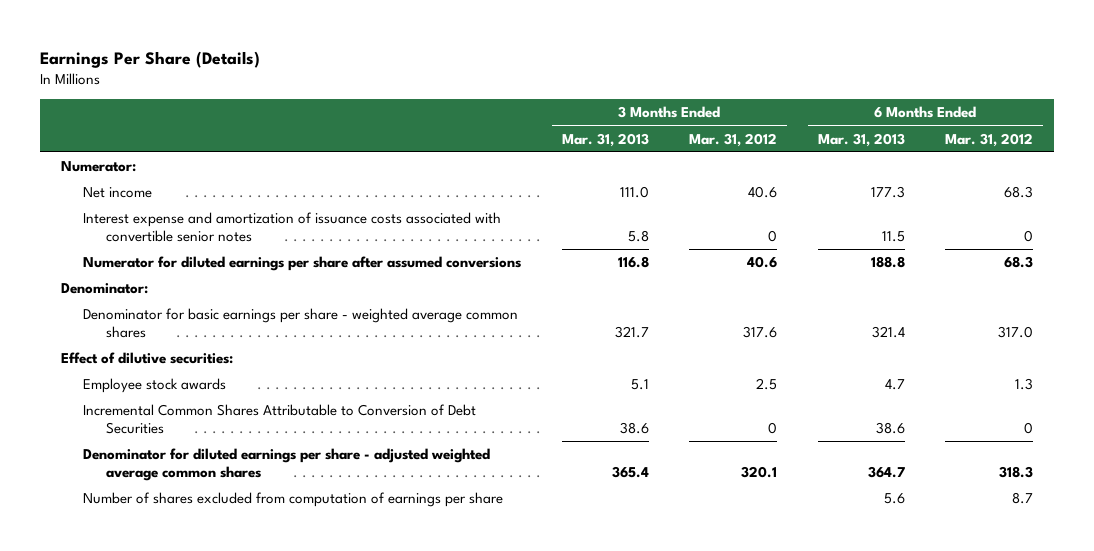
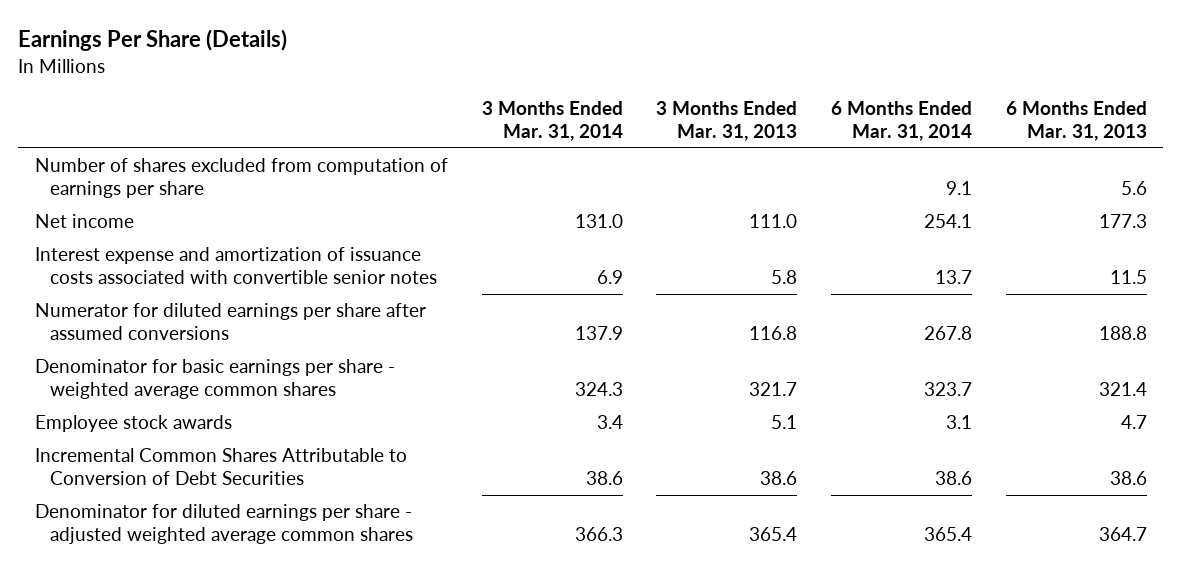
[689,132,778,147] Mar. 31, 2012 -> none
[945,132,1034,147] Mar. 31, 2012 -> none
none -> [481,101,623,142] 3 Months Ended Mar. 31, 2014
none -> [830,101,972,142] 6 Months Ended Mar. 31, 2014
[60,161,136,173] Numerator: -> none
[83,492,504,508] Number of shares excluded from computation of earnings per share -> [34,158,448,199] Number of shares excluded from computation of earnings per share
[60,283,148,295] Denominator: -> none
[60,352,233,365] Effect of dilutive securities: -> none

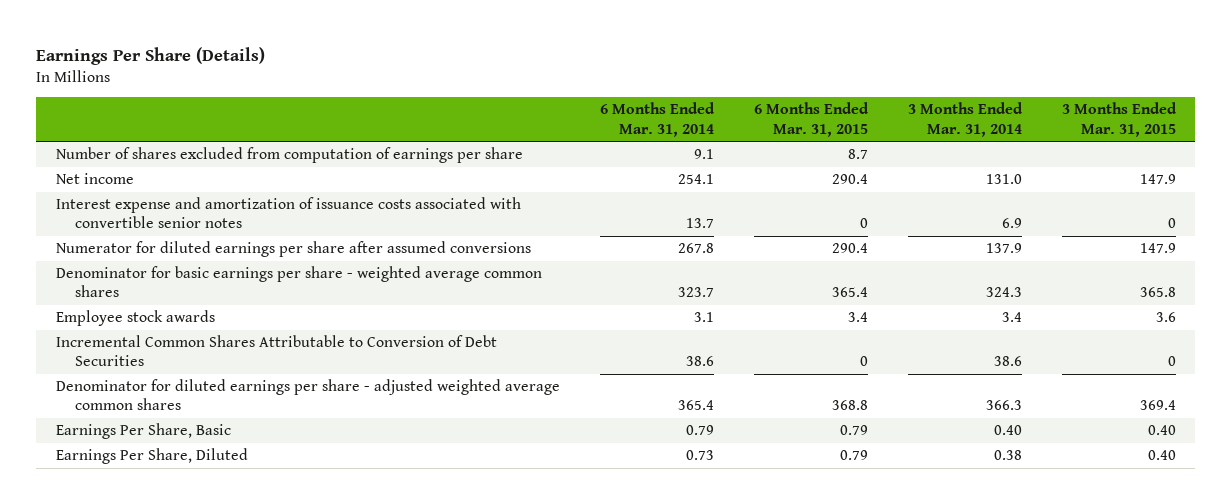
[656,101,798,142] 3 Months Ended Mar. 31, 2013 -> none
[1005,101,1147,142] 6 Months Ended Mar. 31, 2013 -> none
none -> [753,102,869,137] 6 Months Ended Mar. 31, 2015
none -> [1061,102,1177,137] 3 Months Ended Mar. 31, 2015
none -> [56,423,232,440] Earnings Per Share, Basic
none -> [56,448,249,465] Earnings Per Share, Diluted

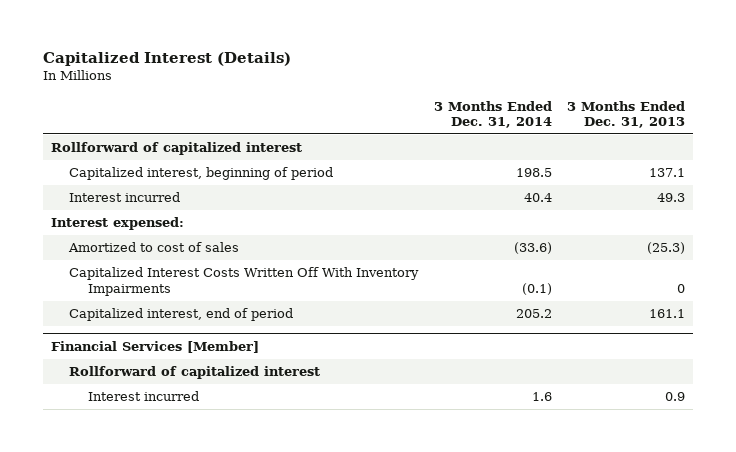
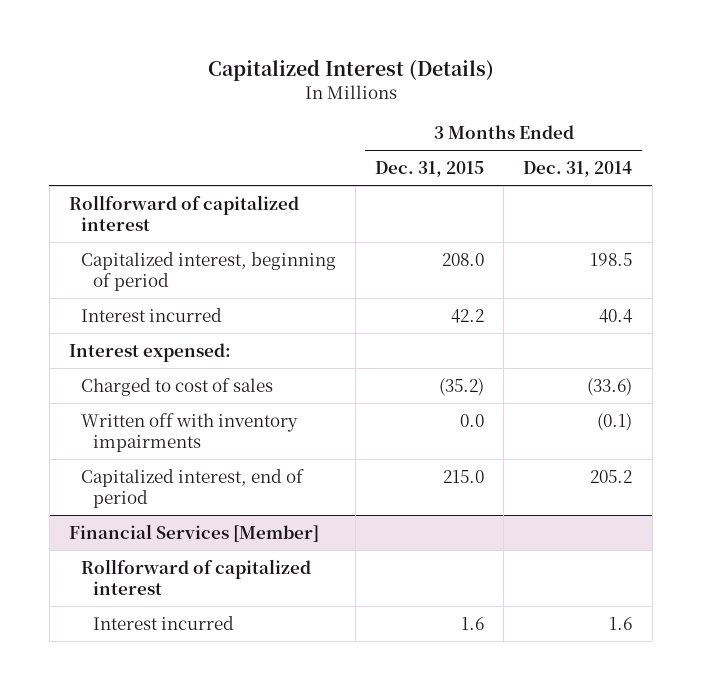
[567,100,686,128] 3 Months Ended Dec. 31, 2013 -> none
none -> [375,161,485,178] Dec. 31, 2015
[68,242,240,253] Amortized to cost of sales -> [80,377,273,396] Charged to cost of sales
[69,267,420,296] Capitalized Interest Costs Written Off With Inventory Impairments -> [80,412,298,452] Written off with inventory impairments

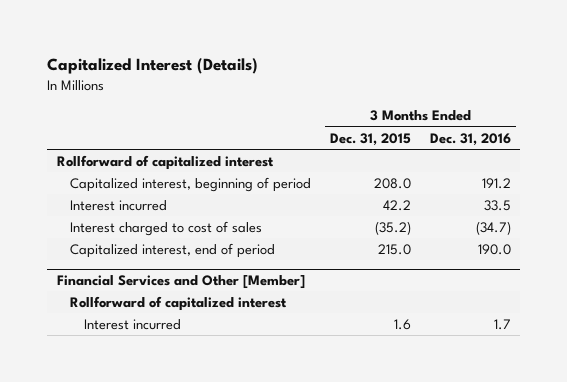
[523,161,633,178] Dec. 31, 2014 -> none
none -> [429,132,511,146] Dec. 31, 2016
[68,342,231,362] Interest expensed: -> none
[80,412,298,452] Written off with inventory impairments -> none
[80,377,273,396] Charged to cost of sales -> [70,221,263,237] Interest charged to cost of sales
[68,523,319,542] Financial Services [Member] -> [56,275,305,290] Financial Services and Other [Member]

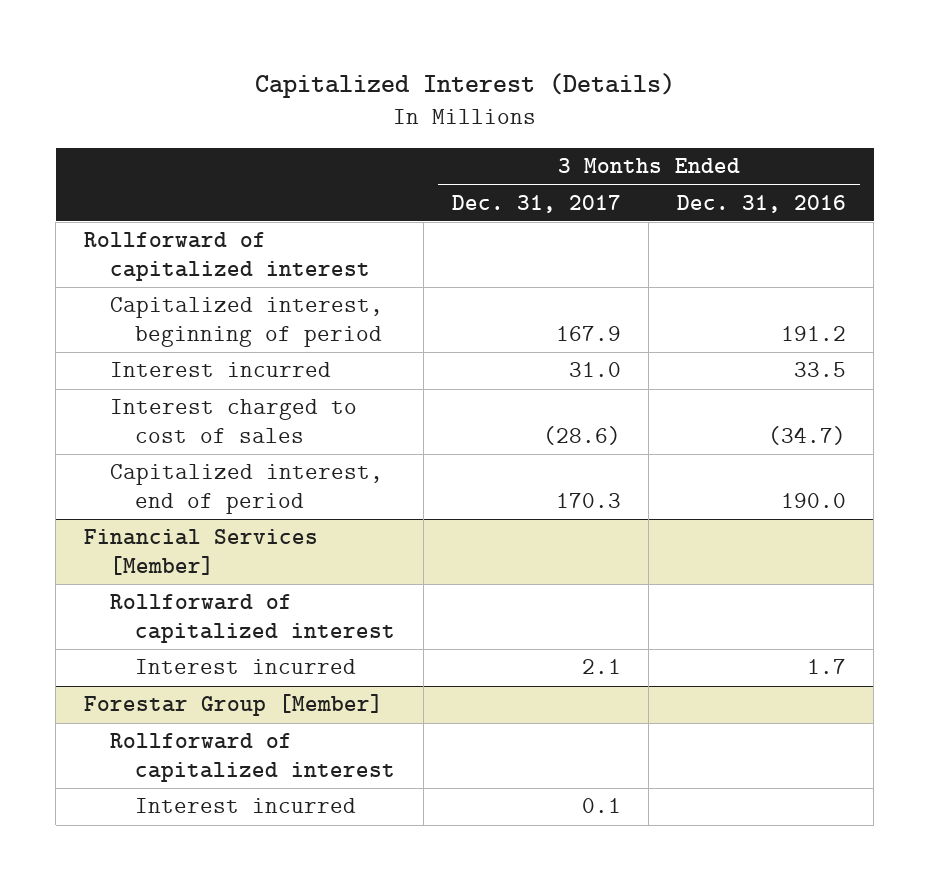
[330,132,412,146] Dec. 31, 2015 -> none
none -> [451,194,621,213] Dec. 31, 2017
[56,275,305,290] Financial Services and Other [Member] -> [83,529,318,575] Financial Services [Member]
none -> [83,694,383,717] Forestar Group [Member]
none -> [109,733,396,782] Rollforward of capitalized interest
none -> [135,798,357,814] Interest incurred

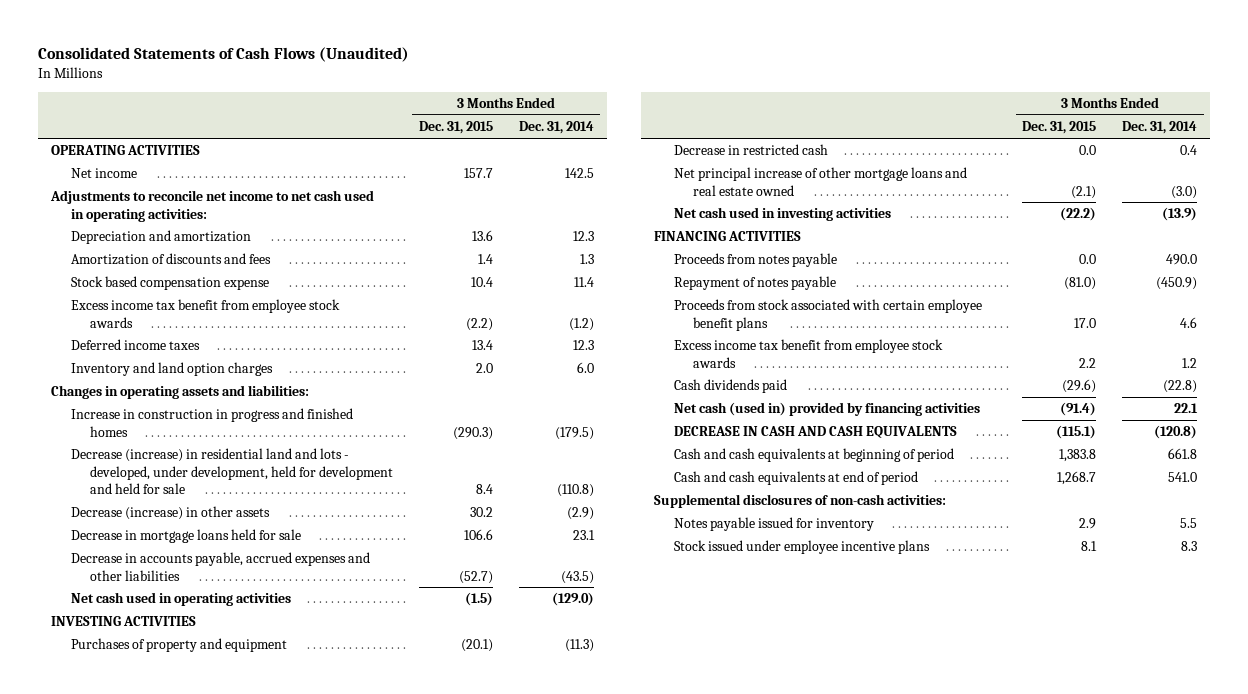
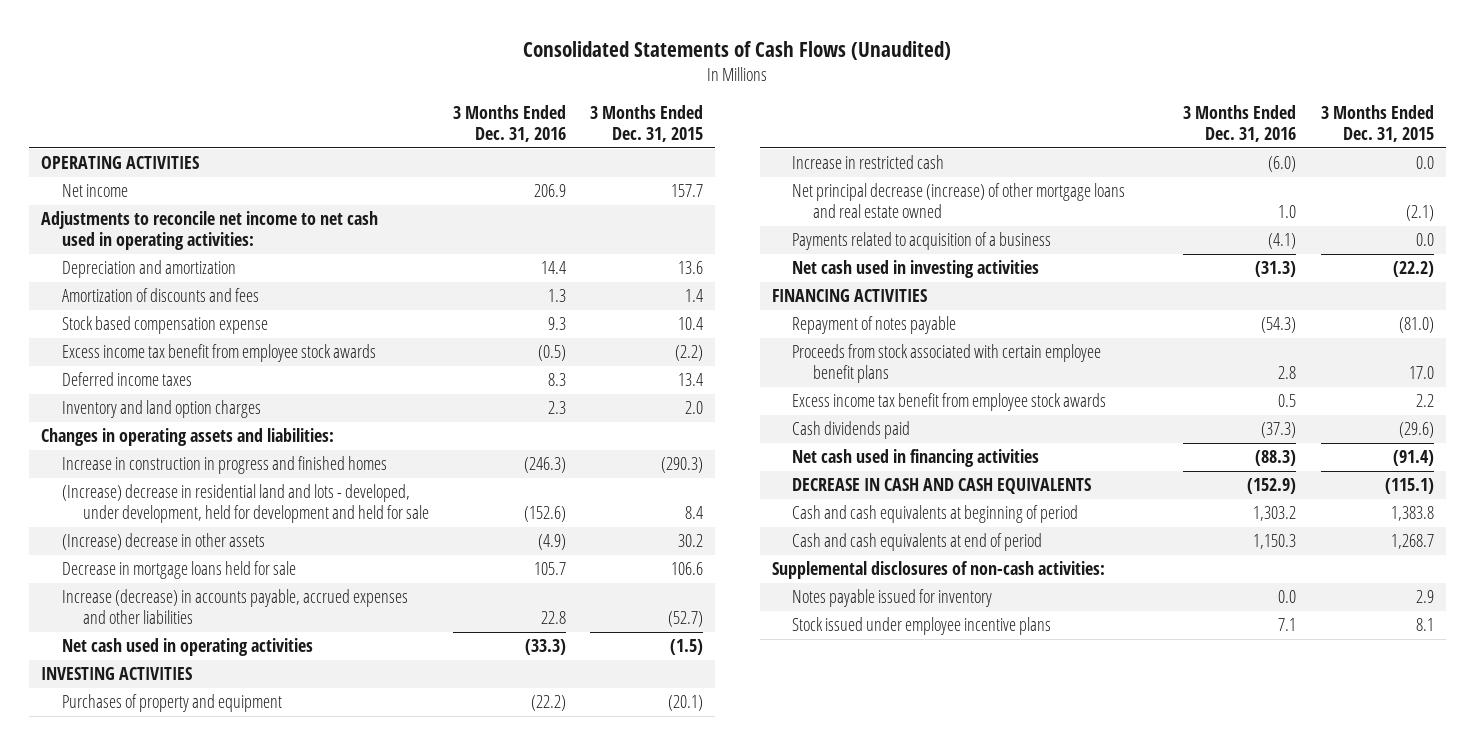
[518,121,594,135] Dec. 31, 2014 -> none
none -> [452,104,566,142] 3 Months Ended Dec. 31, 2016
[70,448,393,494] Decrease (increase) in residential land and lots - developed, under development, held for development and held for sale -> [61,484,429,524] (Increase) decrease in residential land and lots - developed, under development, held for development and held for sale
[70,506,270,521] Decrease (increase) in other assets -> [61,533,265,551] (Increase) decrease in other assets
[70,552,370,581] Decrease in accounts payable, accrued expenses and other liabilities -> [61,589,408,625] Increase (decrease) in accounts payable, accrued expenses and other liabilities
[673,144,828,156] Decrease in restricted cash -> [792,155,945,170] Increase in restricted cash
[673,167,967,196] Net principal increase of other mortgage loans and real estate owned -> [792,183,1126,219] Net principal decrease (increase) of other mortgage loans and real estate owned
none -> [792,232,1052,251] Payments related to acquisition of a business
[673,253,837,268] Proceeds from notes payable -> none
[673,402,980,417] Net cash (used in) provided by financing activities -> [792,449,1040,468] Net cash used in financing activities

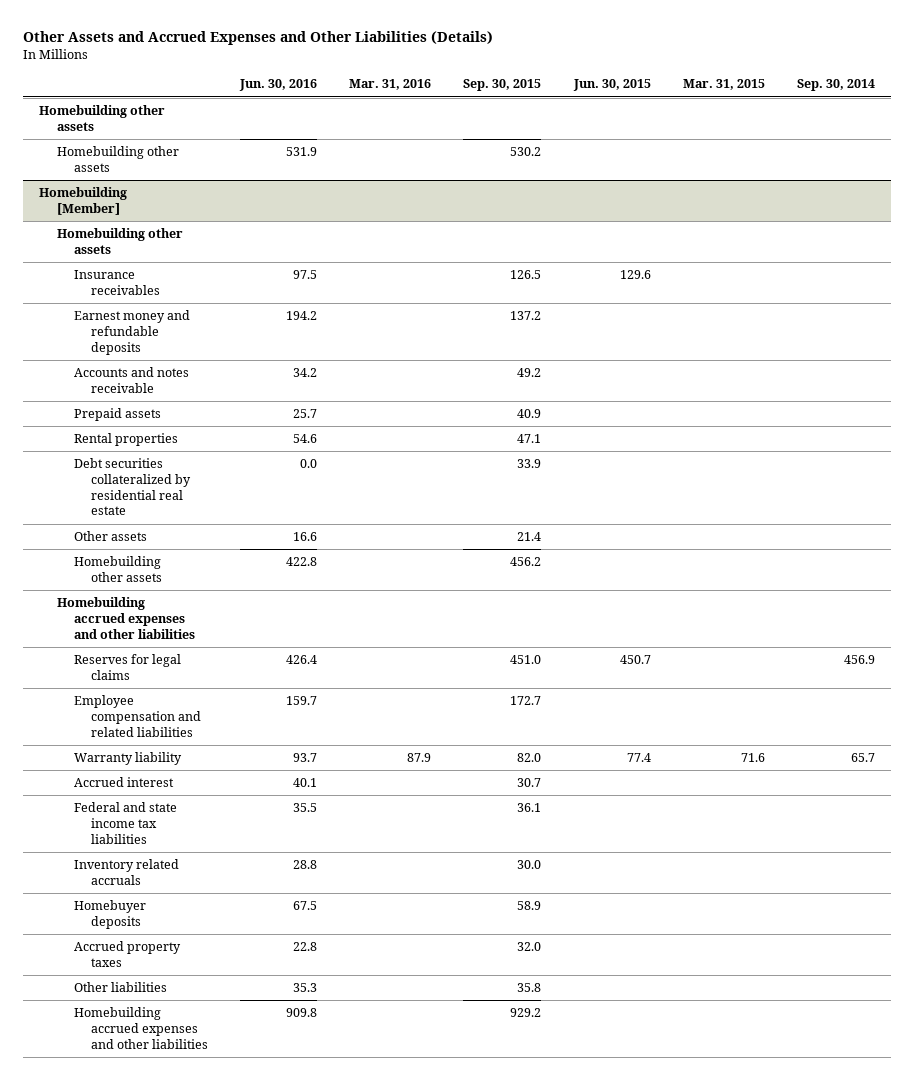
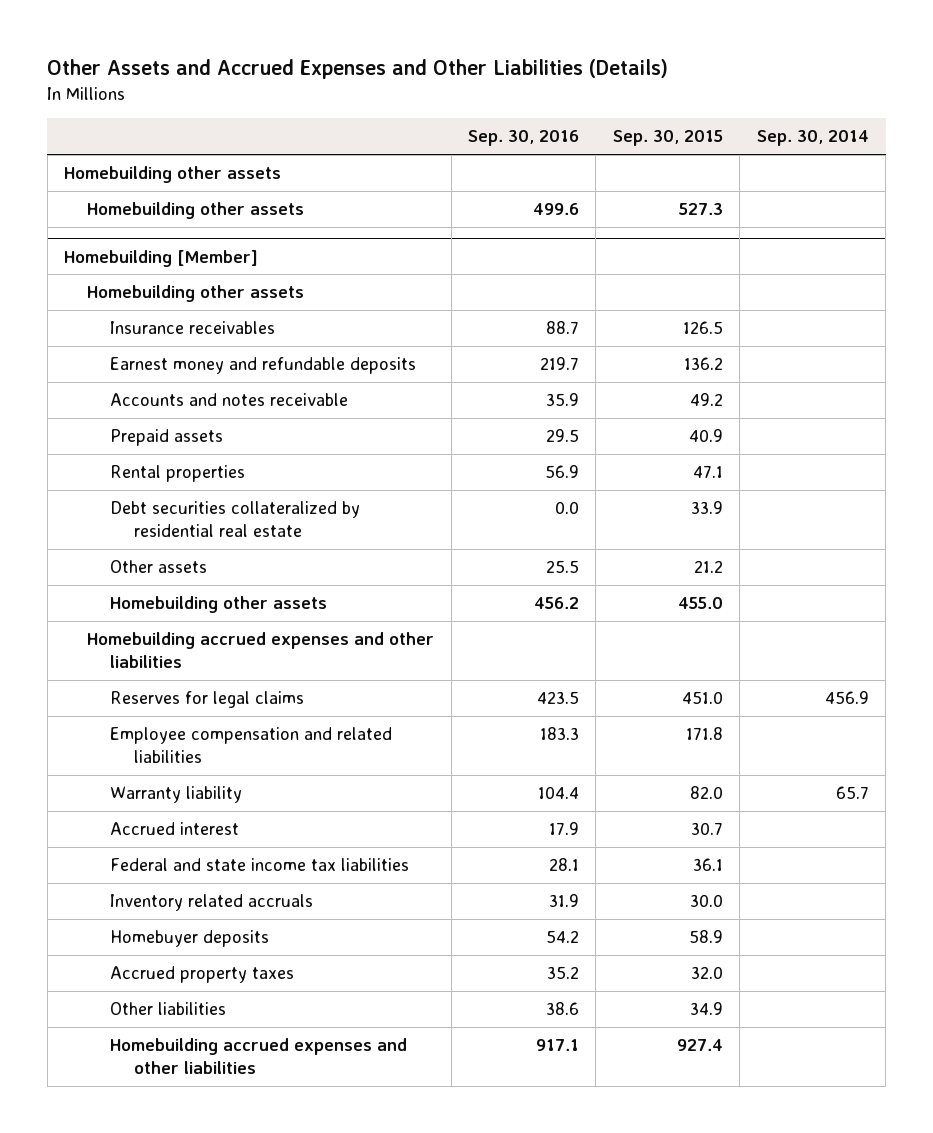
[239,79,318,92] Jun. 30, 2016 -> none
[349,79,432,91] Mar. 31, 2016 -> none
[572,79,651,92] Jun. 30, 2015 -> none
[682,79,765,91] Mar. 31, 2015 -> none
none -> [468,130,580,147] Sep. 30, 2016
[510,146,542,156] 530.2 -> [678,203,723,216] 527.3
[510,310,542,320] 137.2 -> [683,357,723,371] 136.2
[517,531,542,541] 21.4 -> [693,560,723,574] 21.2
[510,556,542,566] 456.2 -> [677,597,723,610] 455.0
[510,695,542,705] 172.7 -> [685,727,723,741] 171.8
[517,982,542,992] 35.8 -> [689,1002,723,1016] 34.9
[510,1007,542,1017] 929.2 -> [676,1039,723,1052] 927.4

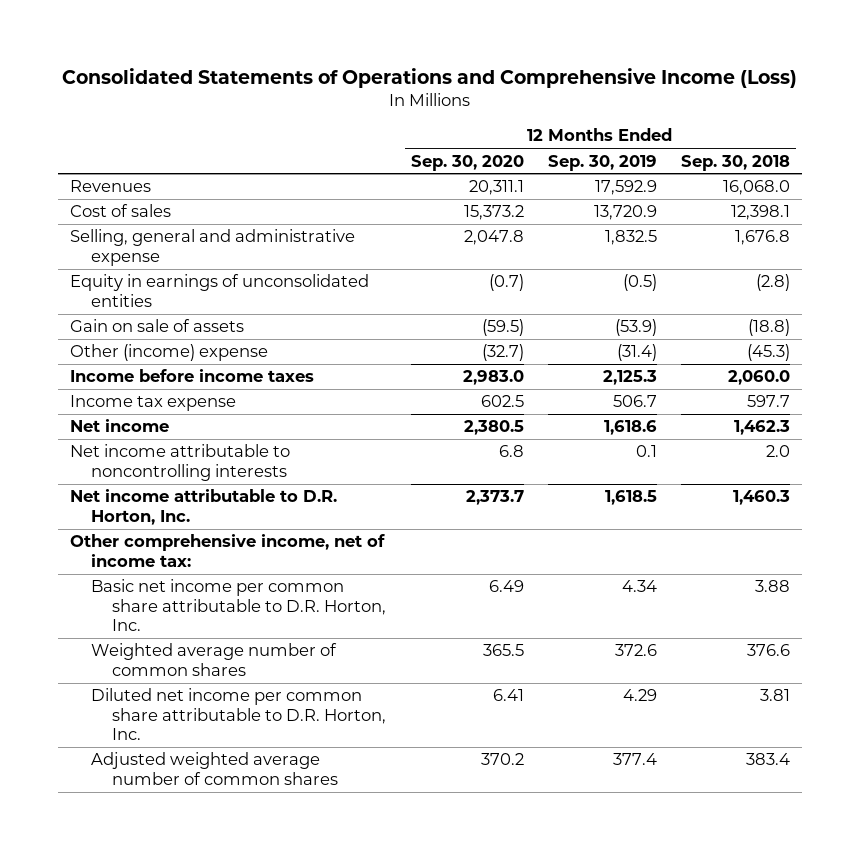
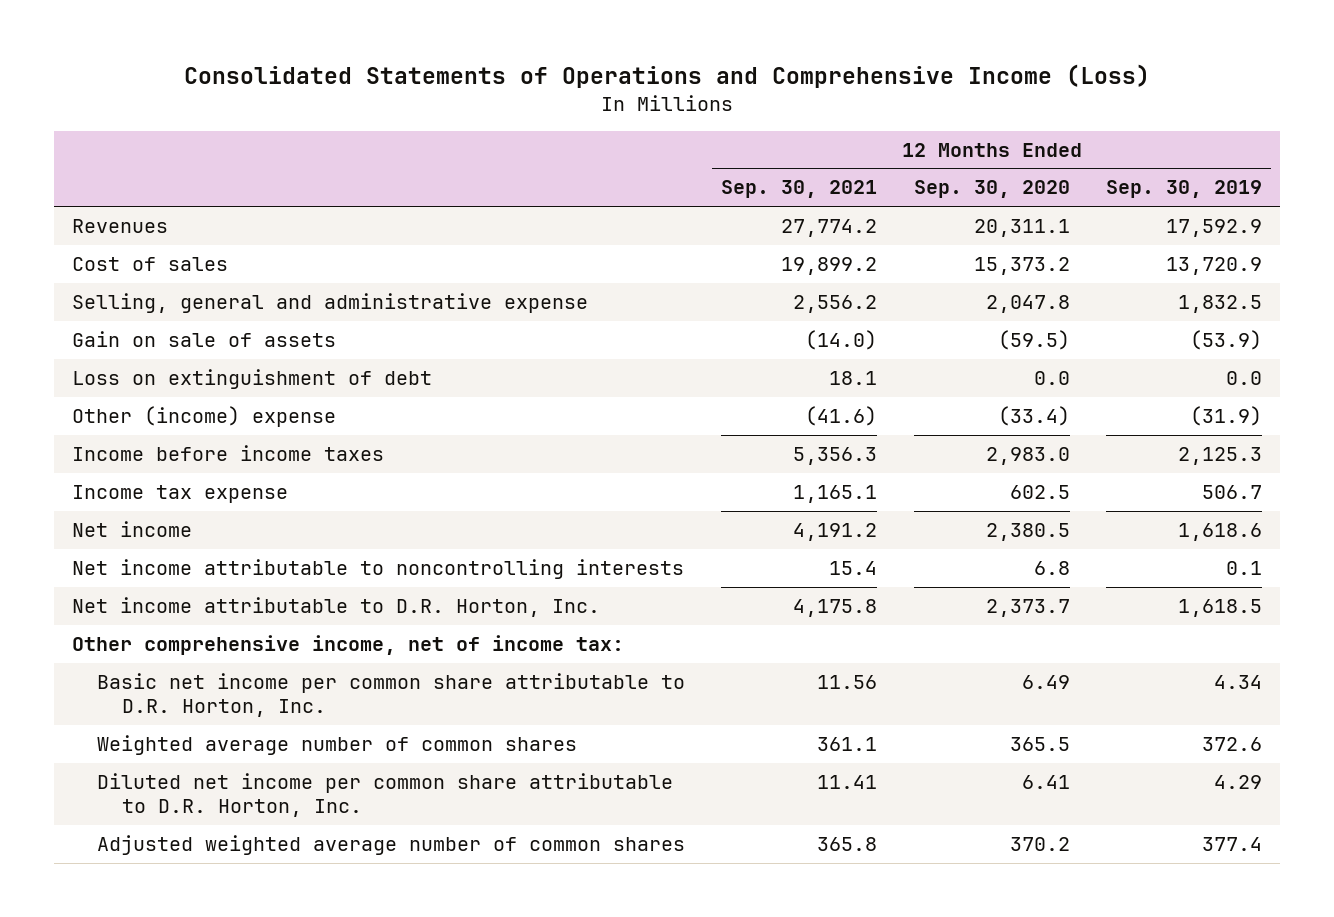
[681,154,791,171] Sep. 30, 2018 -> none
none -> [721,180,878,199] Sep. 30, 2021
[69,274,369,307] Equity in earnings of unconsolidated entities -> none
none -> [72,369,433,390] Loss on extinguishment of debt
[481,344,524,362] (32.7) -> [997,406,1070,427] (33.4)
[616,344,657,362] (31.4) -> [1189,406,1262,427] (31.9)

